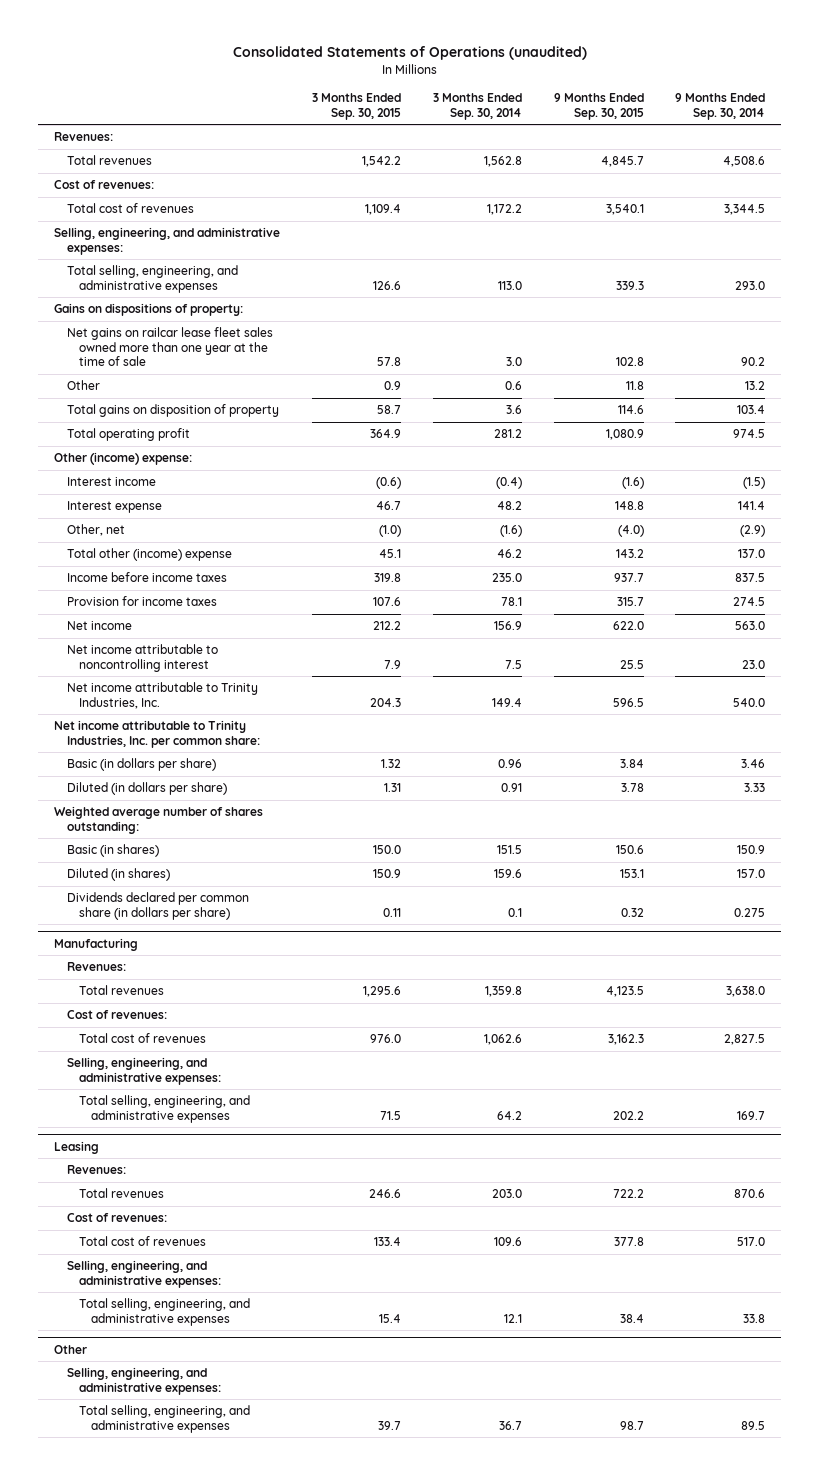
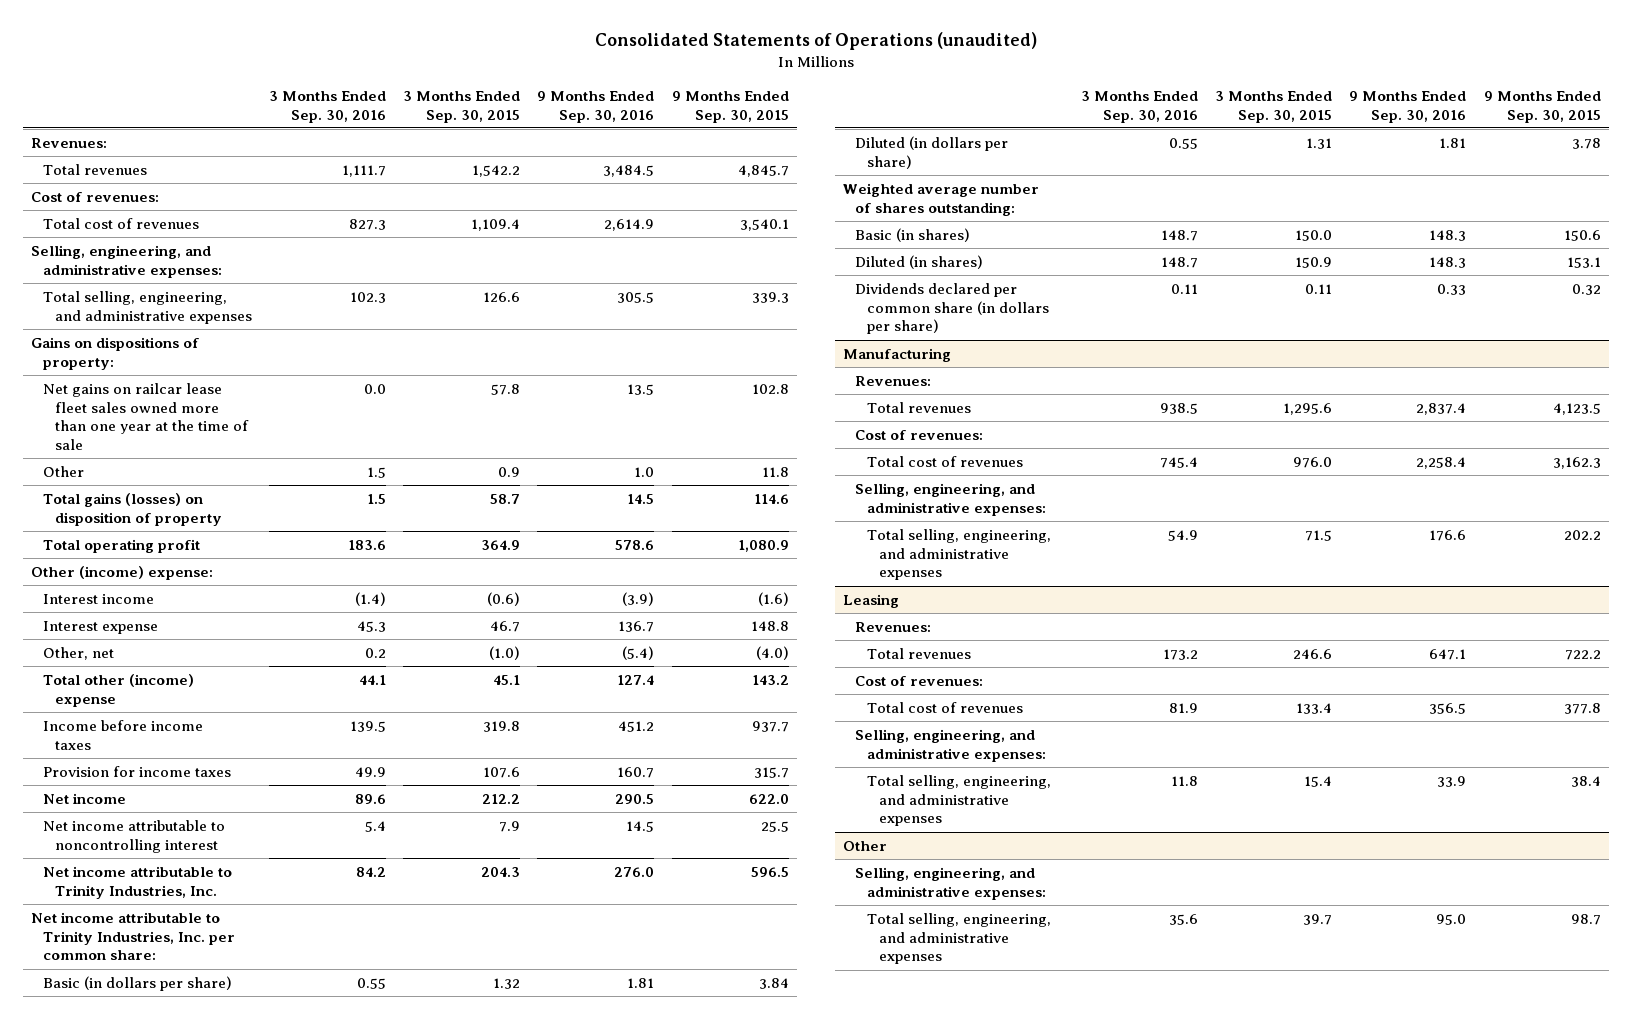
[432,93,522,120] 3 Months Ended Sep. 30, 2014 -> none
[675,93,766,120] 9 Months Ended Sep. 30, 2014 -> none
none -> [269,90,387,123] 3 Months Ended Sep. 30, 2016
none -> [537,90,655,123] 9 Months Ended Sep. 30, 2016
[66,404,279,418] Total gains on disposition of property -> [43,492,223,526] Total gains (losses) on disposition of property

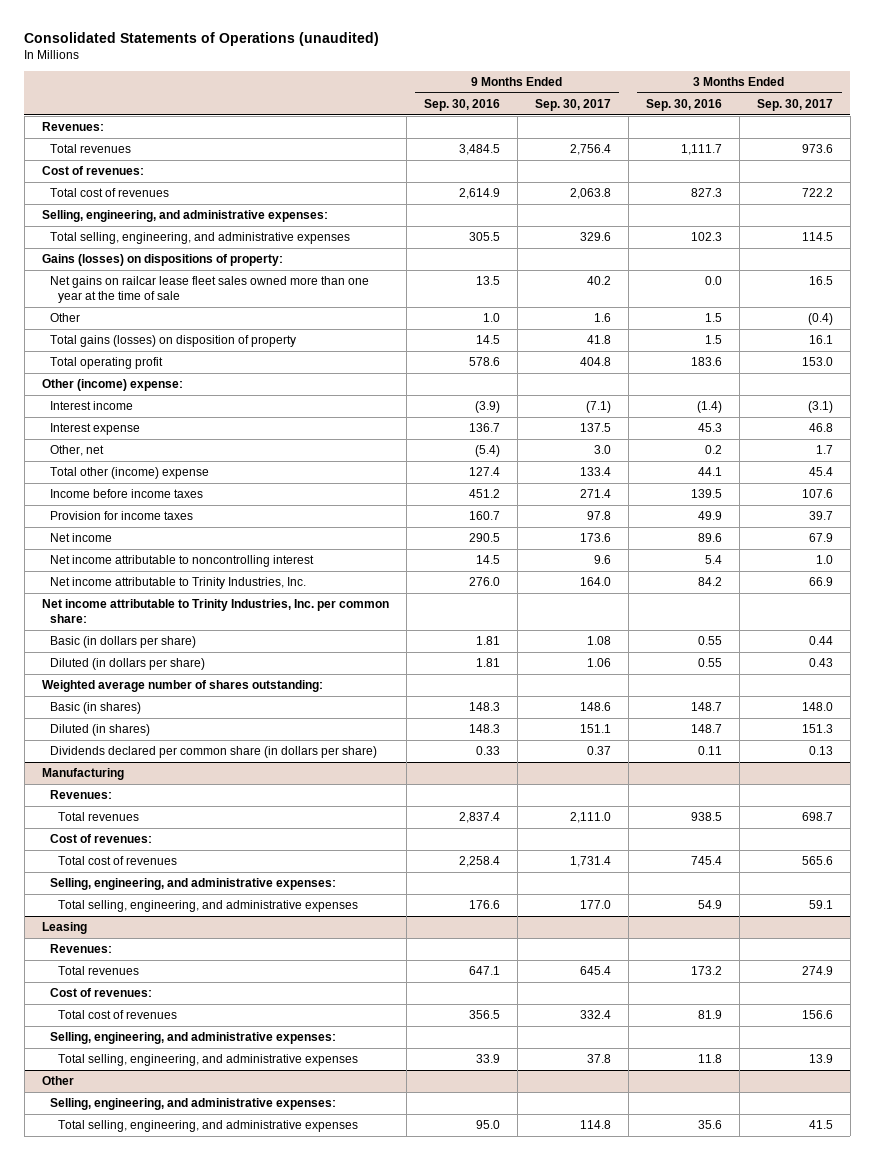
[403,90,521,123] 3 Months Ended Sep. 30, 2015 -> none
[671,90,789,123] 9 Months Ended Sep. 30, 2015 -> none
none -> [534,98,611,111] Sep. 30, 2017
none -> [756,98,833,111] Sep. 30, 2017
[31,336,200,370] Gains on dispositions of property: -> [41,254,283,267] Gains (losses) on dispositions of property:

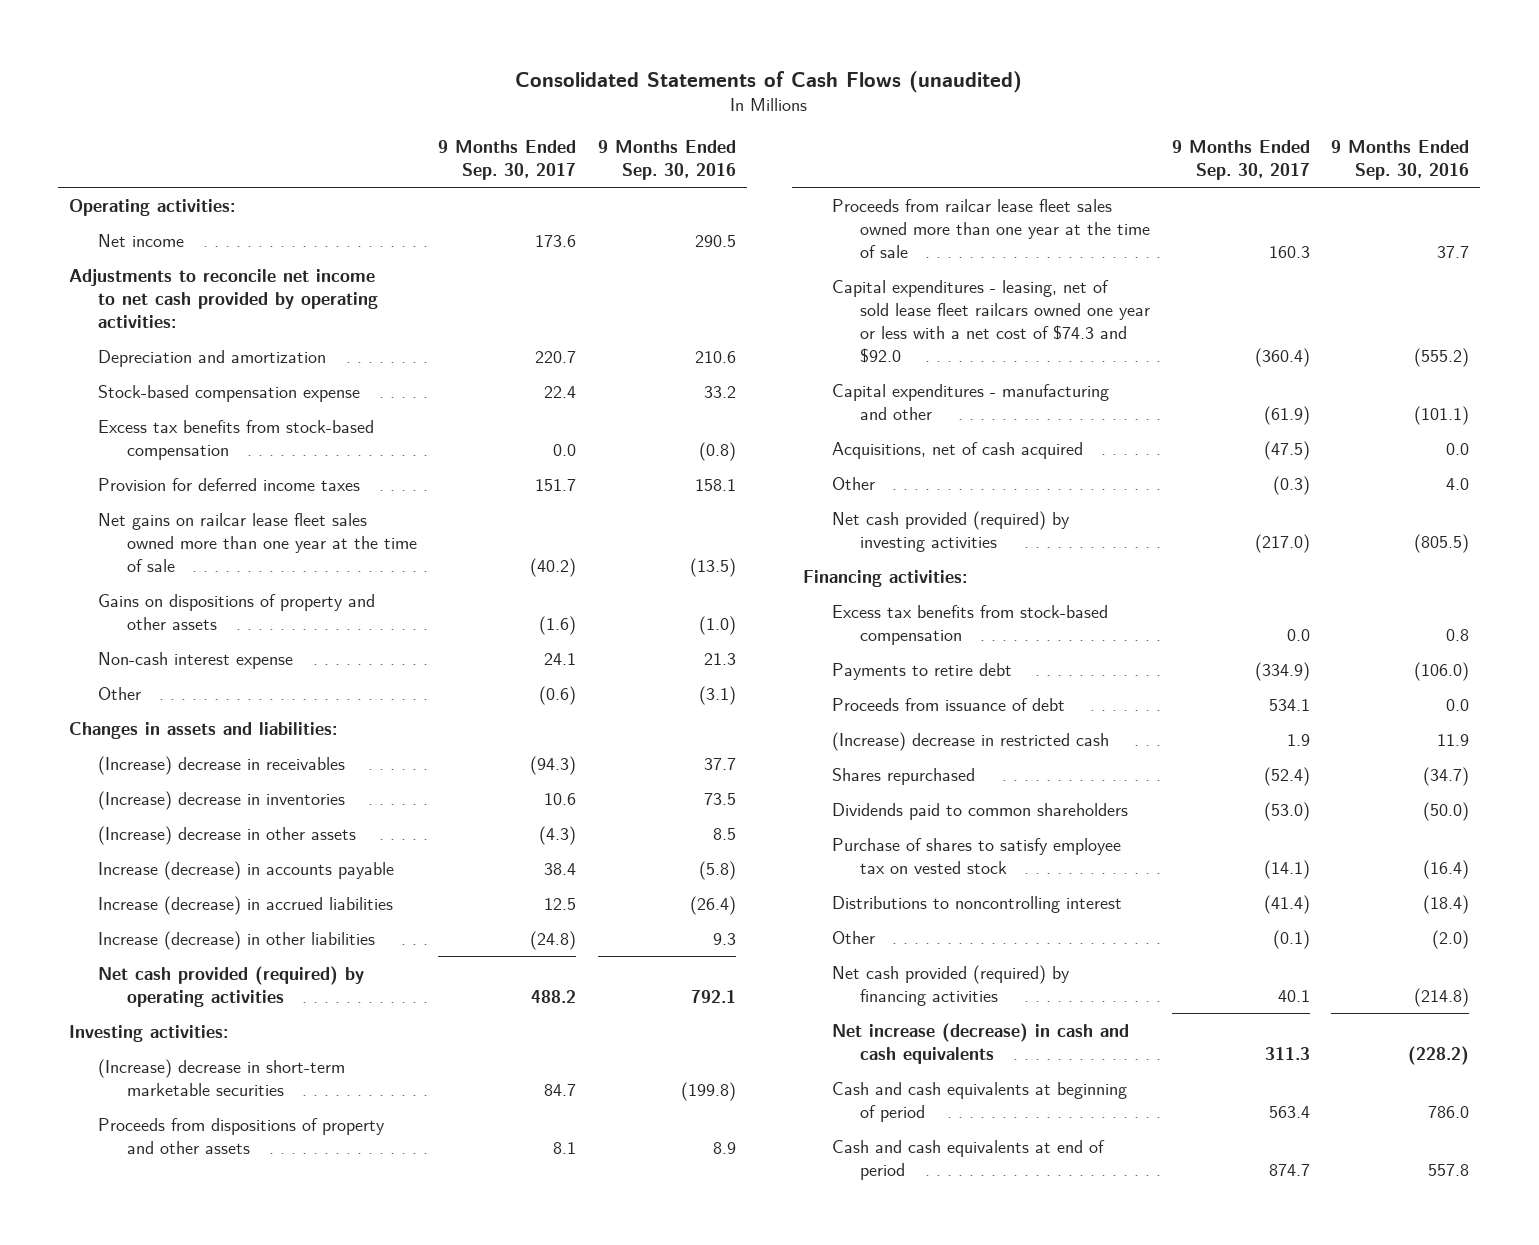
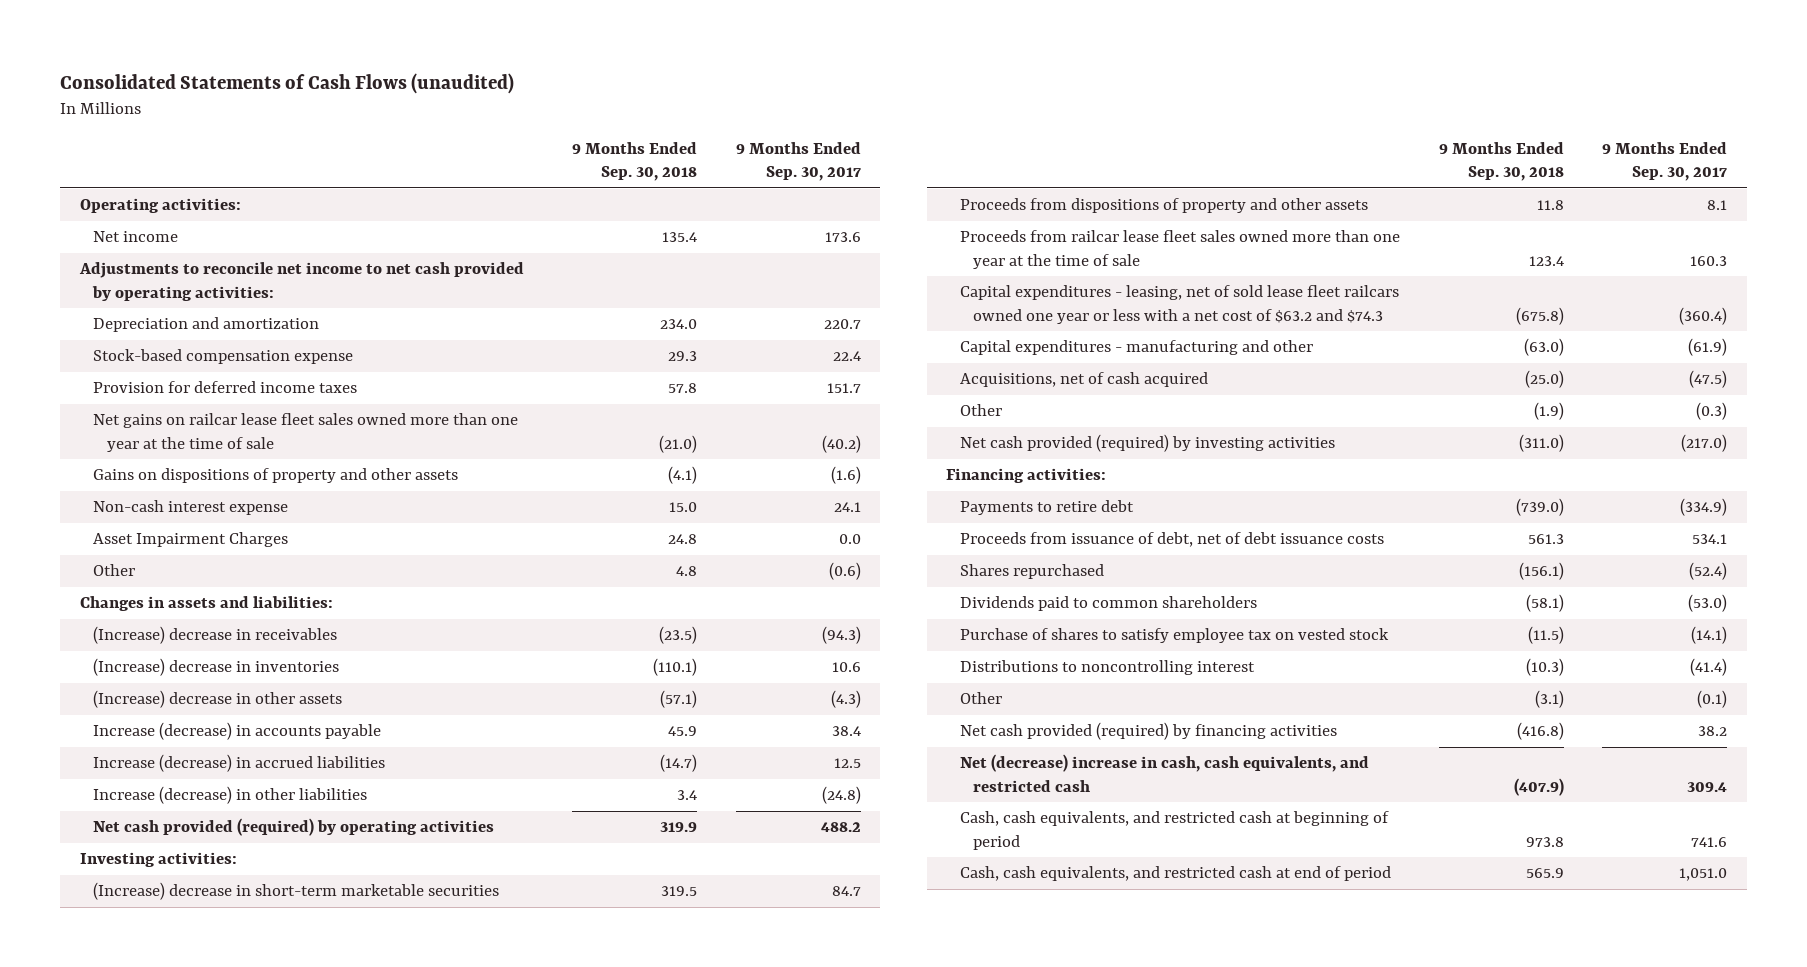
[597,139,736,181] 9 Months Ended Sep. 30, 2016 -> none
none -> [571,142,697,182] 9 Months Ended Sep. 30, 2018
[97,419,374,460] Excess tax benefits from stock-based compensation -> none
none -> [93,532,289,548] Asset Impairment Charges
[831,279,1151,364] Capital expenditures - leasing, net of sold lease fleet railcars owned one year or less with a net cost of $74.3 and $92.0 -> [959,285,1399,324] Capital expenditures - leasing, net of sold lease fleet railcars owned one year or less with a net cost of $63.2 and $74.3
[831,604,1108,645] Excess tax benefits from stock-based compensation -> none
[831,731,1109,751] (Increase) decrease in restricted cash -> none
[831,697,1065,711] Proceeds from issuance of debt -> [959,532,1384,548] Proceeds from issuance of debt, net of debt issuance costs
[1277,989,1310,1002] 40.1 -> [1698,726,1728,737] 38.2
[831,1022,1129,1064] Net increase (decrease) in cash and cash equivalents -> [959,754,1369,792] Net (decrease) increase in cash, cash equivalents, and restricted cash
[1264,1046,1310,1060] 311.3 -> [1687,781,1728,792] 309.4
[831,1081,1127,1122] Cash and cash equivalents at beginning of period -> [959,811,1389,850] Cash, cash equivalents, and restricted cash at beginning of period
[1268,1105,1310,1118] 563.4 -> [1691,836,1728,847] 741.6
[831,1139,1105,1180] Cash and cash equivalents at end of period -> [959,866,1391,882] Cash, cash equivalents, and restricted cash at end of period
[1268,1163,1310,1176] 874.7 -> [1679,868,1728,882] 1,051.0

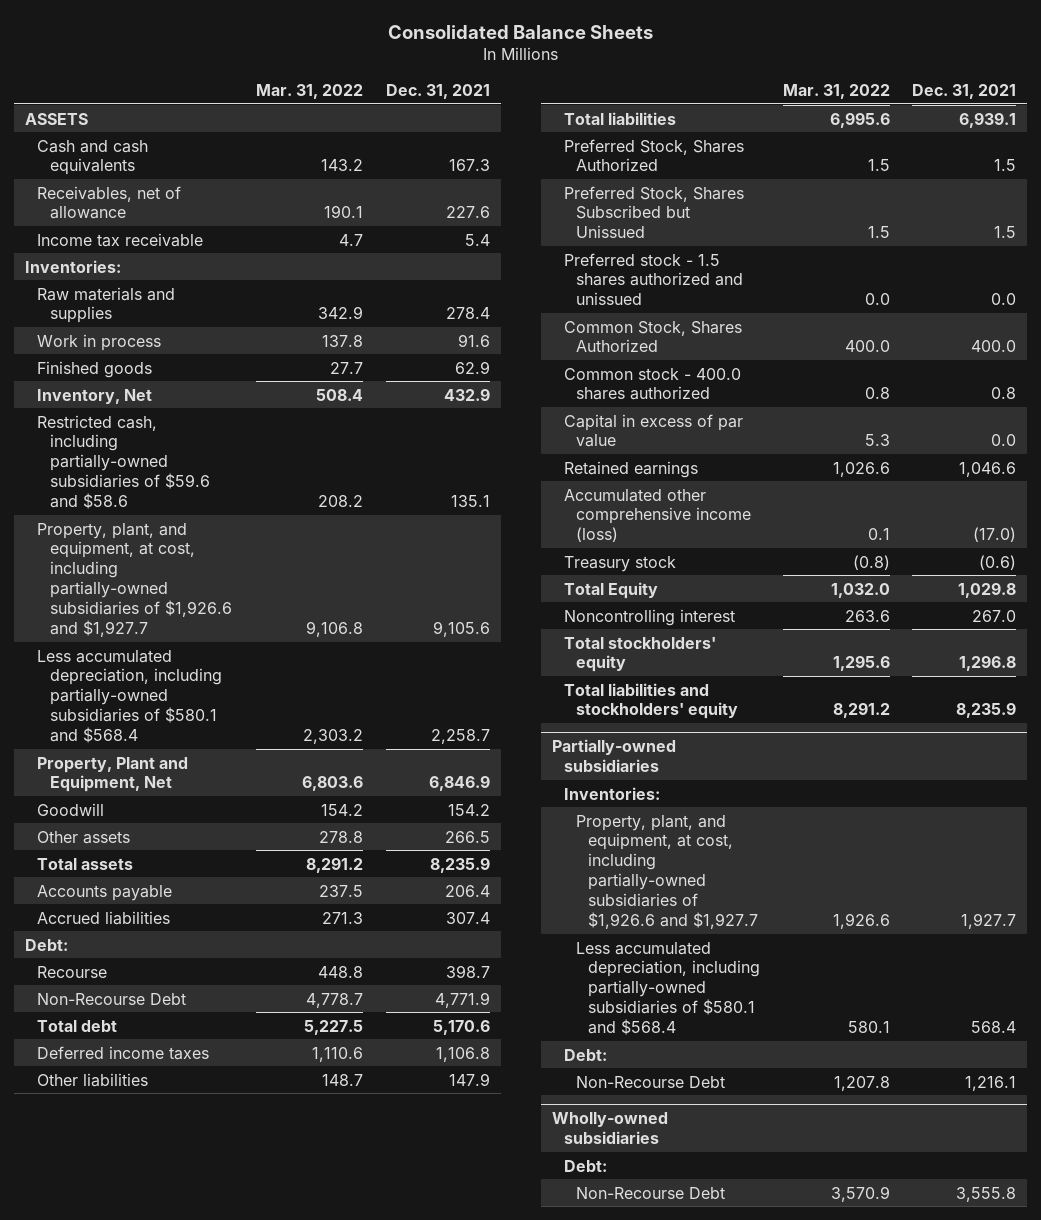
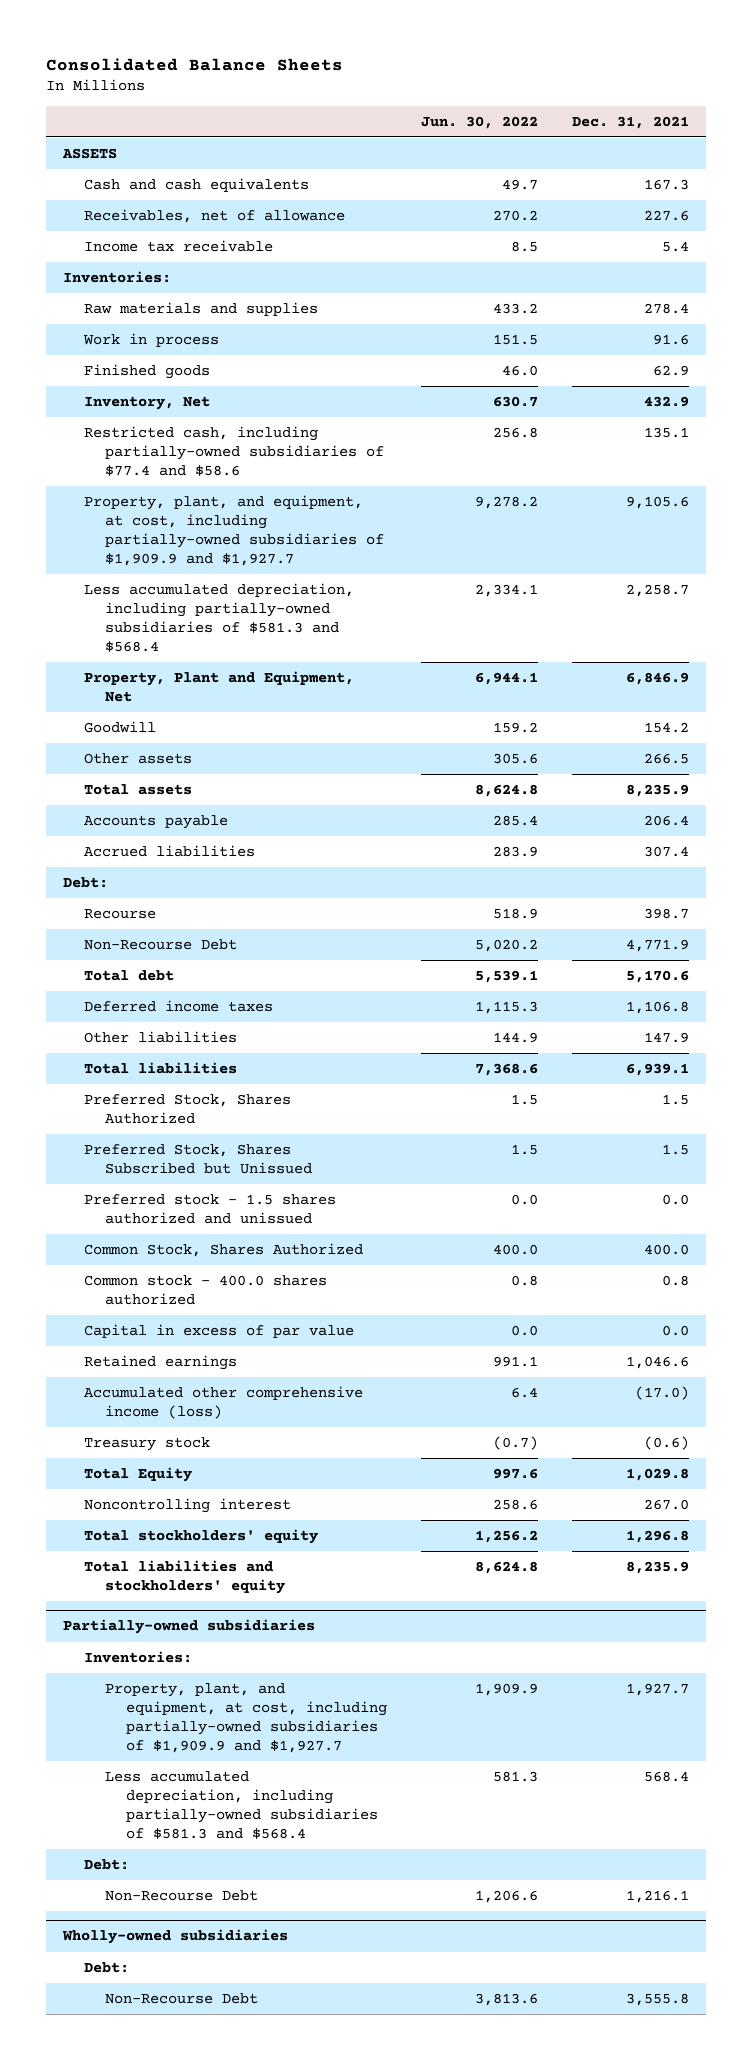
[256,84,364,100] Mar. 31, 2022 -> none
none -> [421,115,539,129] Jun. 30, 2022
[37,414,210,509] Restricted cash, including partially-owned subsidiaries of $59.6 and $58.6 -> [84,426,385,476] Restricted cash, including partially-owned subsidiaries of $77.4 and $58.6
[37,522,232,637] Property, plant, and equipment, at cost, including partially-owned subsidiaries of $1,926.6 and $1,927.7 -> [84,495,385,566] Property, plant, and equipment, at cost, including partially-owned subsidiaries of $1,909.9 and $1,927.7
[37,649,222,743] Less accumulated depreciation, including partially-owned subsidiaries of $580.1 and $568.4 -> [84,583,355,652] Less accumulated depreciation, including partially-owned subsidiaries of $581.3 and $568.4
[576,814,759,929] Property, plant, and equipment, at cost, including partially-owned subsidiaries of $1,926.6 and $1,927.7 -> [105,1683,388,1753] Property, plant, and equipment, at cost, including partially-owned subsidiaries of $1,909.9 and $1,927.7
[576,941,761,1035] Less accumulated depreciation, including partially-owned subsidiaries of $580.1 and $568.4 -> [105,1771,379,1839] Less accumulated depreciation, including partially-owned subsidiaries of $581.3 and $568.4

